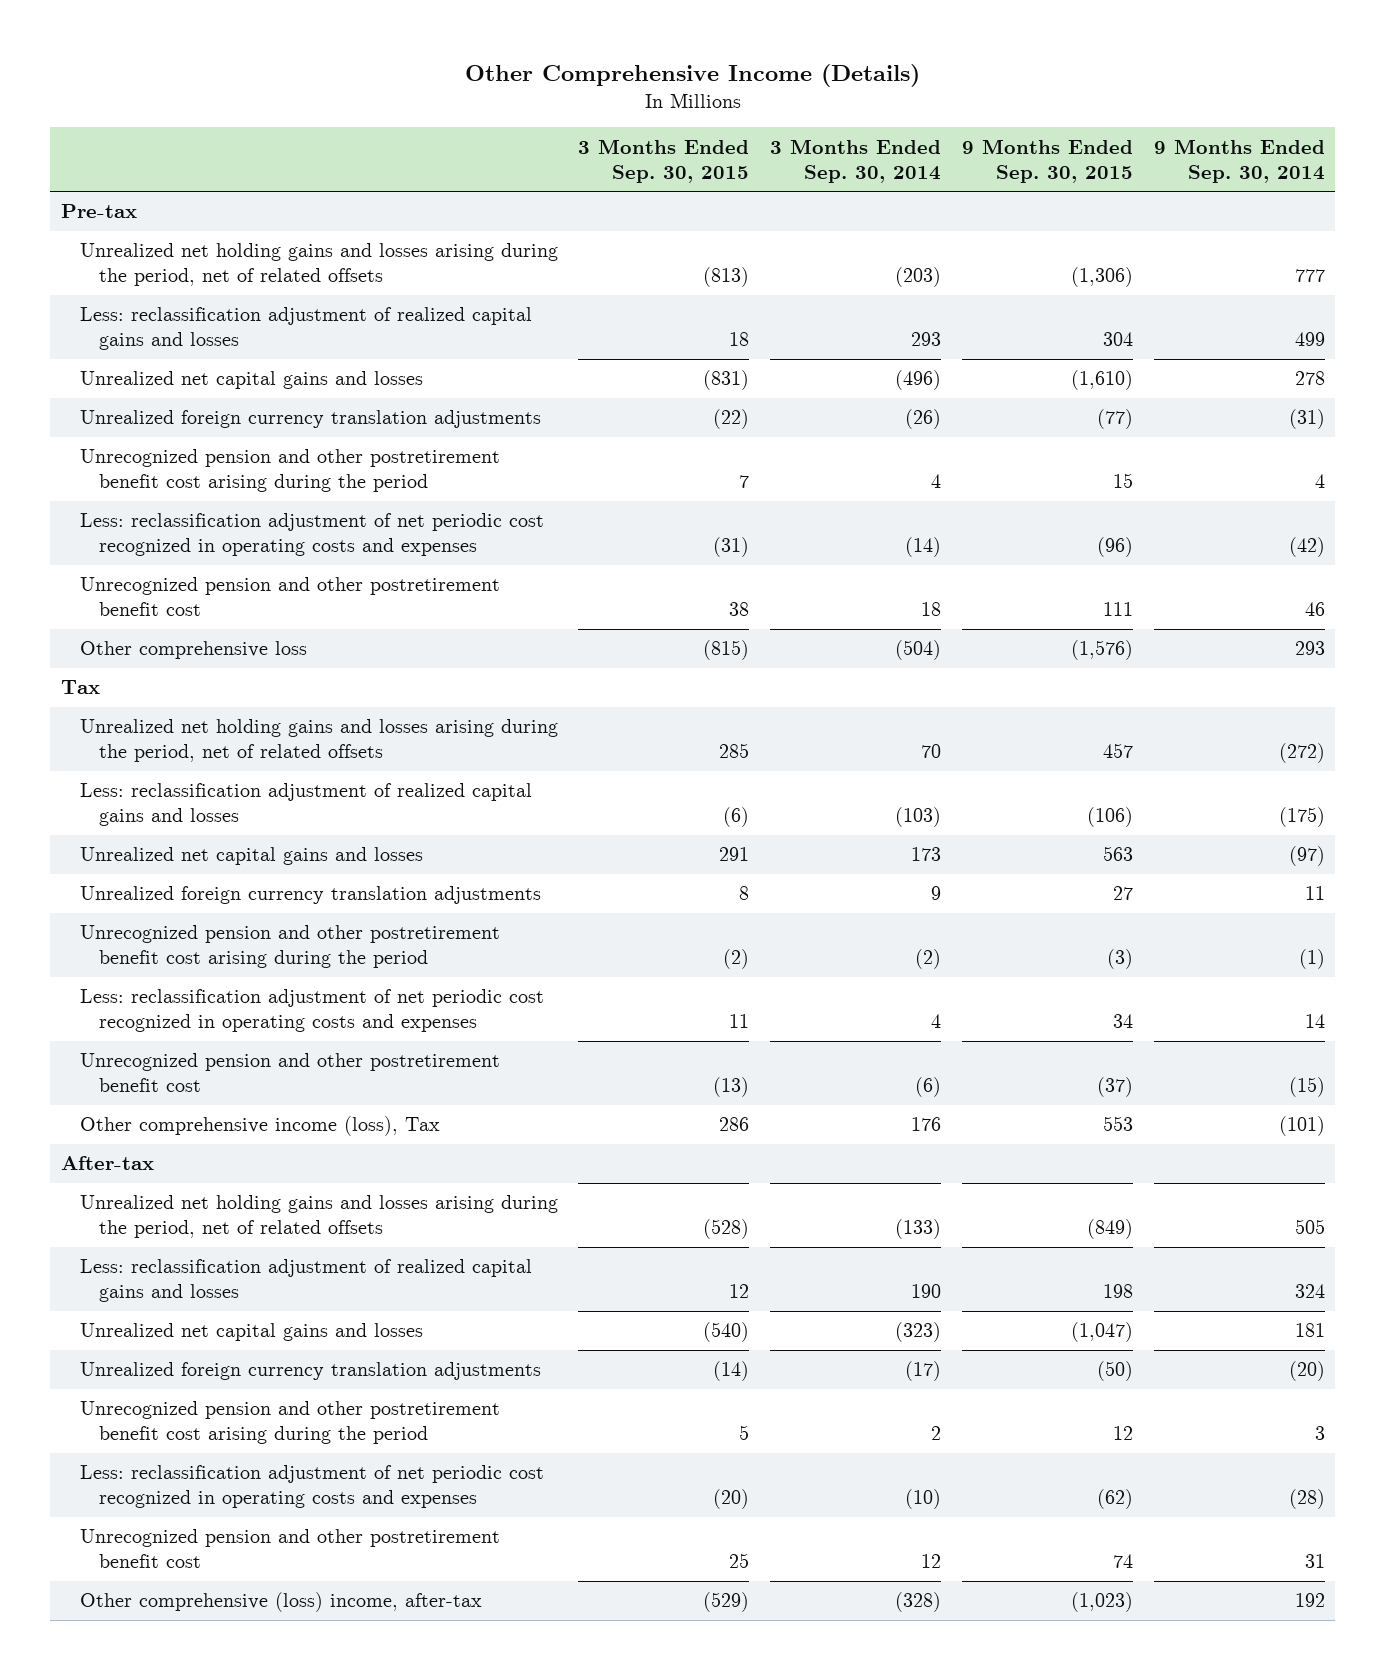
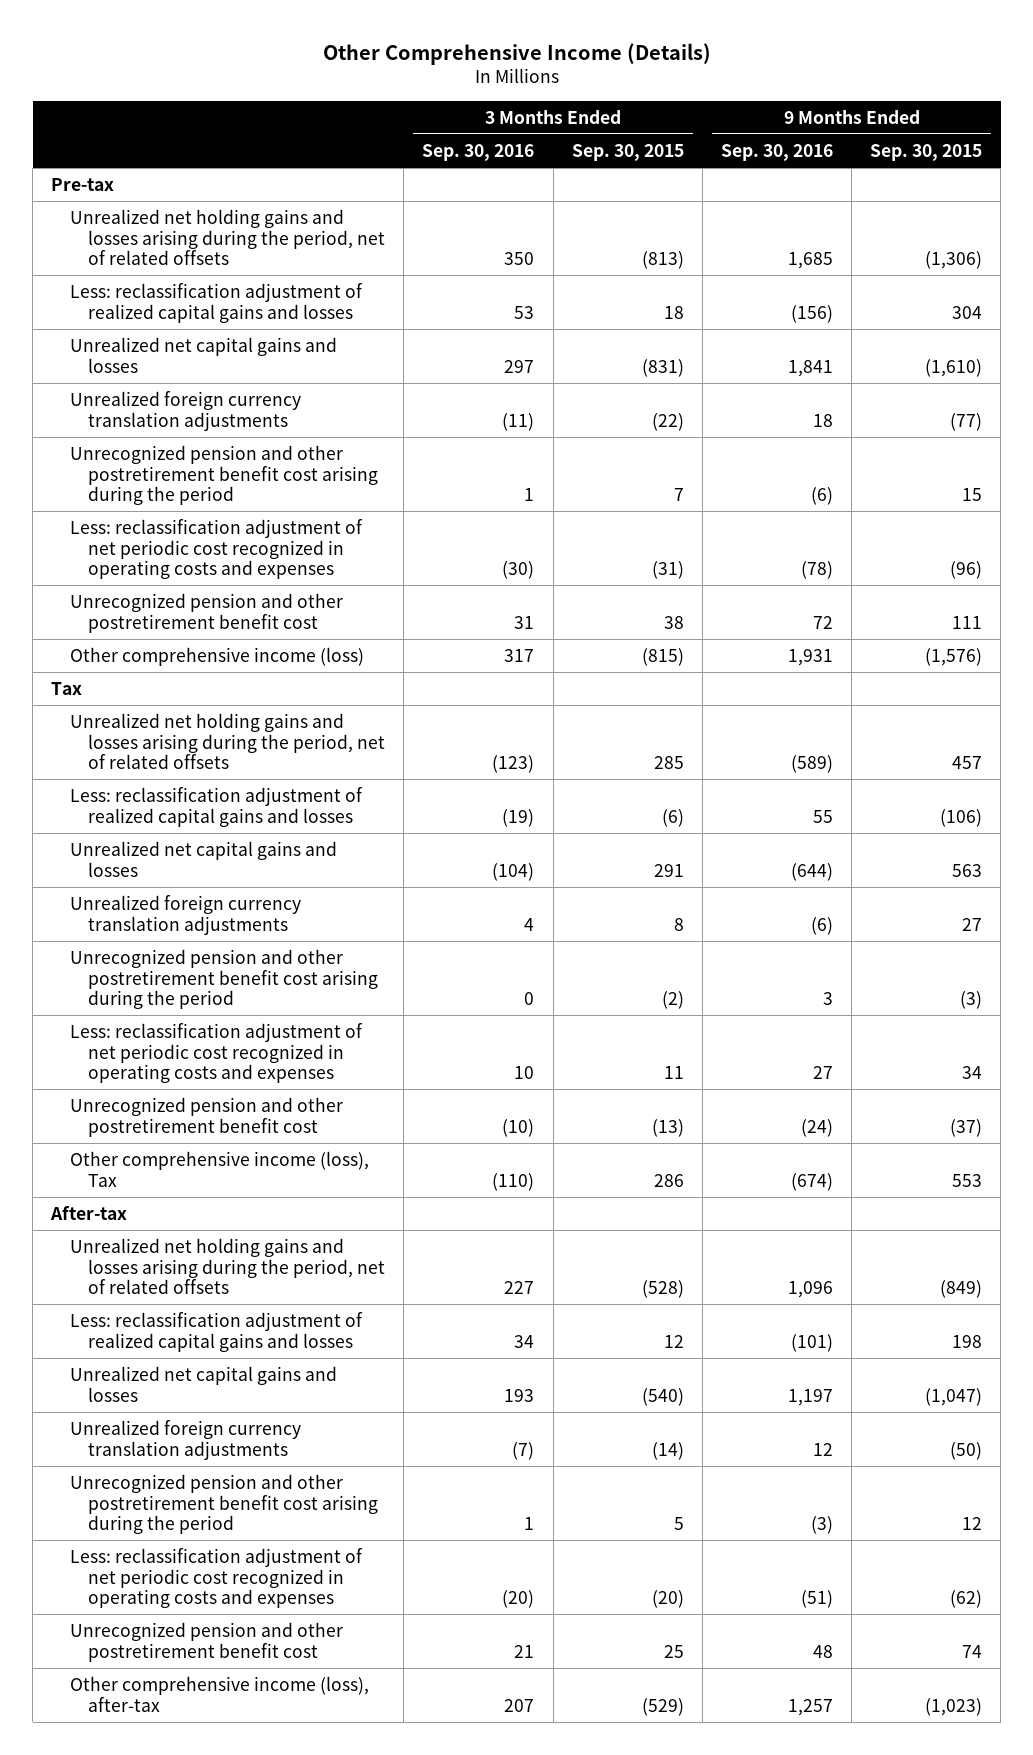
[770,138,942,183] 3 Months Ended Sep. 30, 2014 -> none
[1153,138,1325,183] 9 Months Ended Sep. 30, 2014 -> none
none -> [422,144,535,162] Sep. 30, 2016
none -> [720,144,833,162] Sep. 30, 2016
[79,641,307,660] Other comprehensive loss -> [69,647,364,667] Other comprehensive income (loss)
[79,1592,482,1613] Other comprehensive (loss) income, after-tax -> [69,1676,369,1712] Other comprehensive income (loss), after-tax

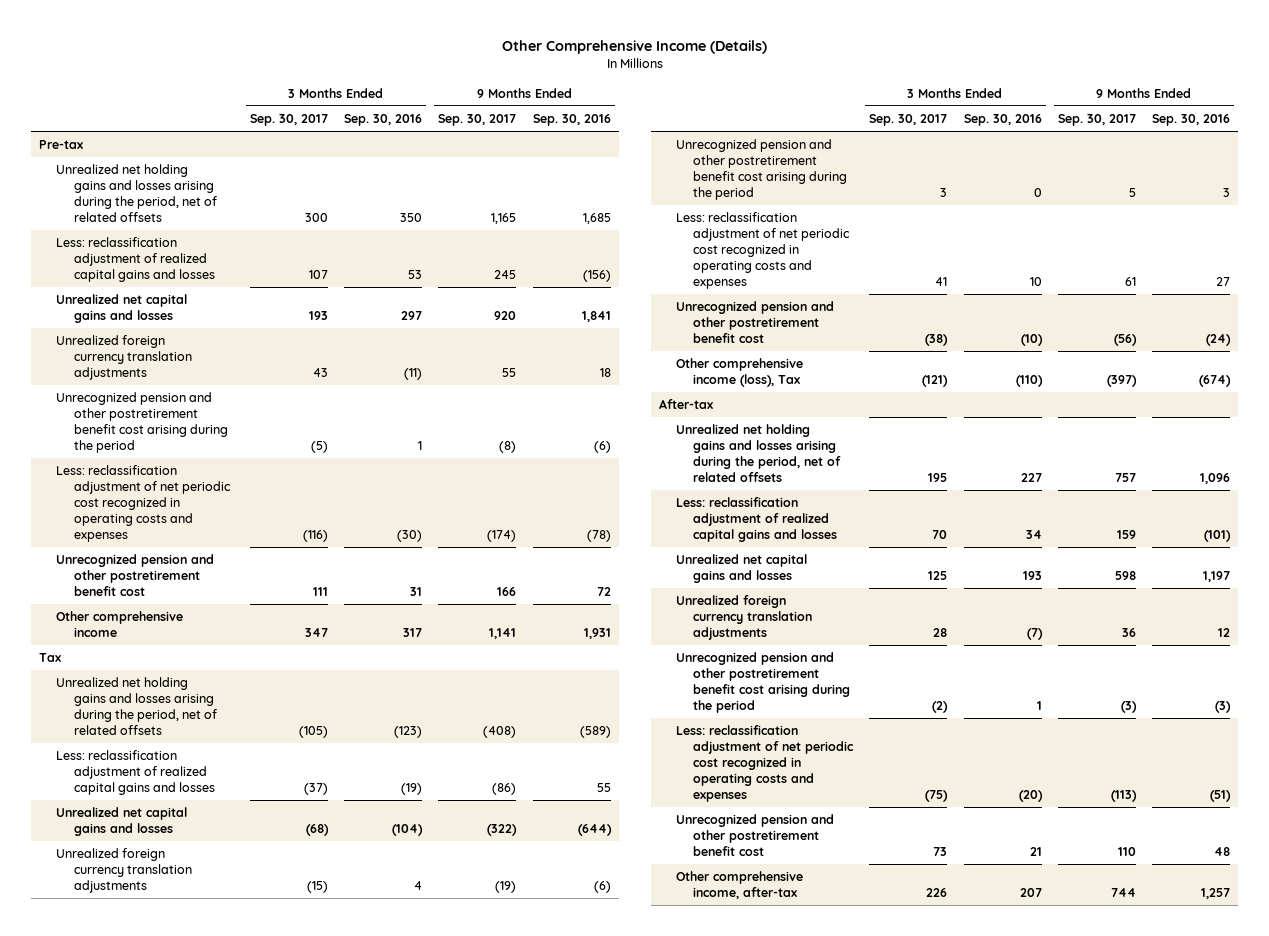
[571,144,684,162] Sep. 30, 2015 -> none
[870,144,983,162] Sep. 30, 2015 -> none
none -> [249,114,328,127] Sep. 30, 2017
none -> [438,114,517,127] Sep. 30, 2017
[69,647,364,667] Other comprehensive income (loss) -> [56,611,184,638] Other comprehensive income
[69,1676,369,1712] Other comprehensive income (loss), after-tax -> [675,871,803,900] Other comprehensive income, after-tax

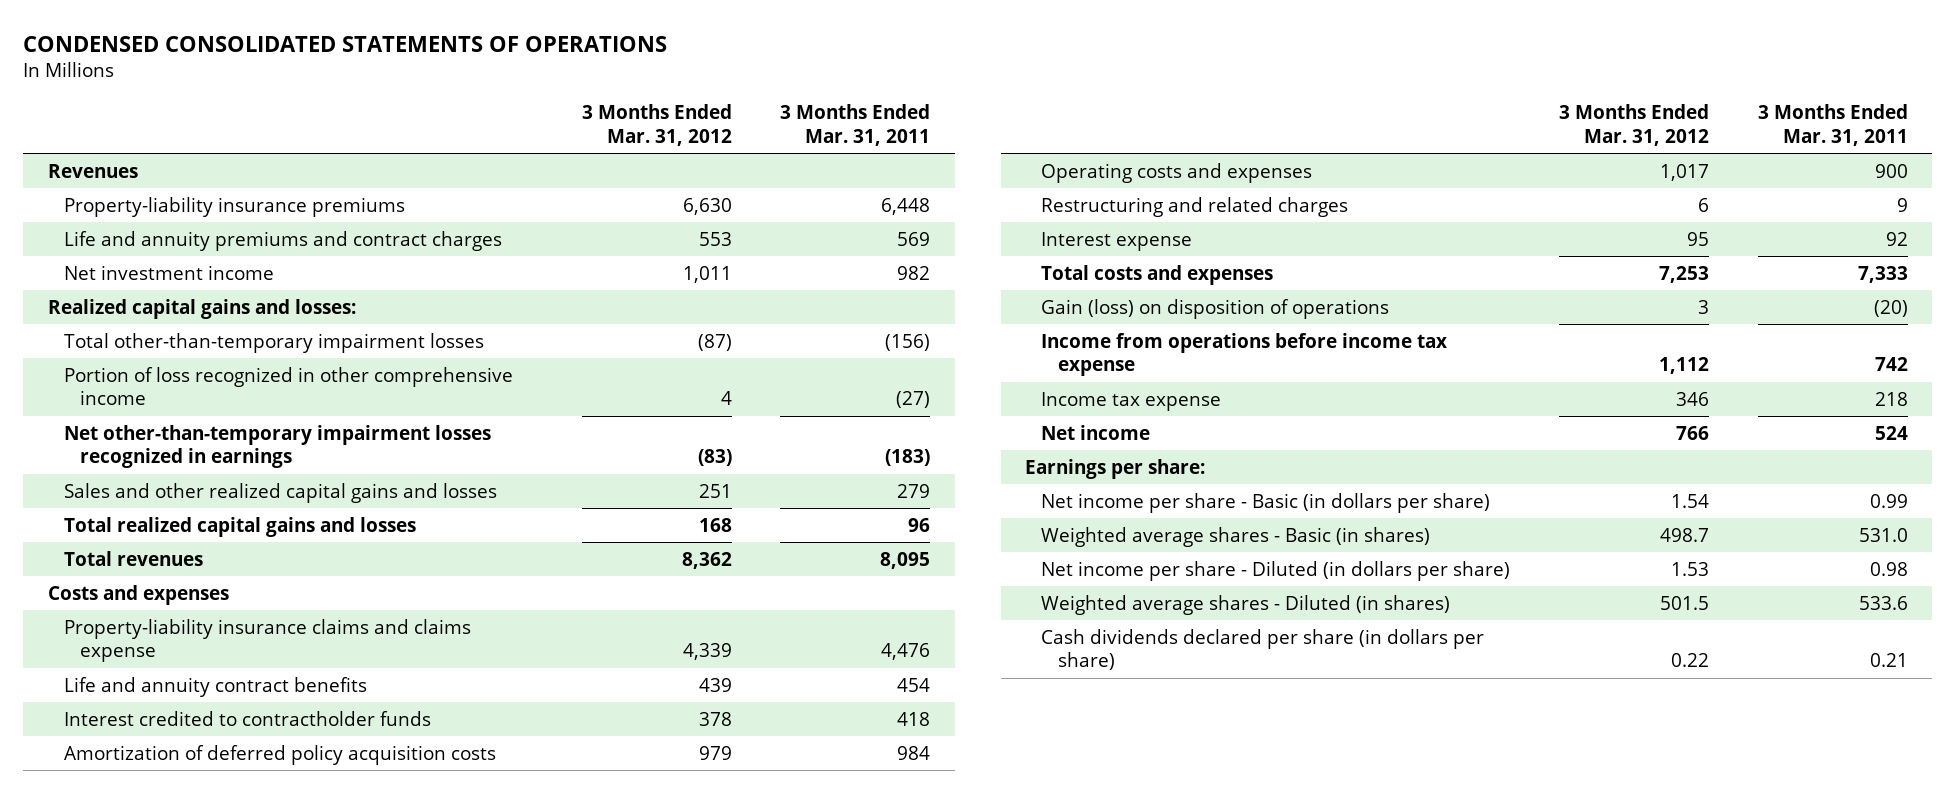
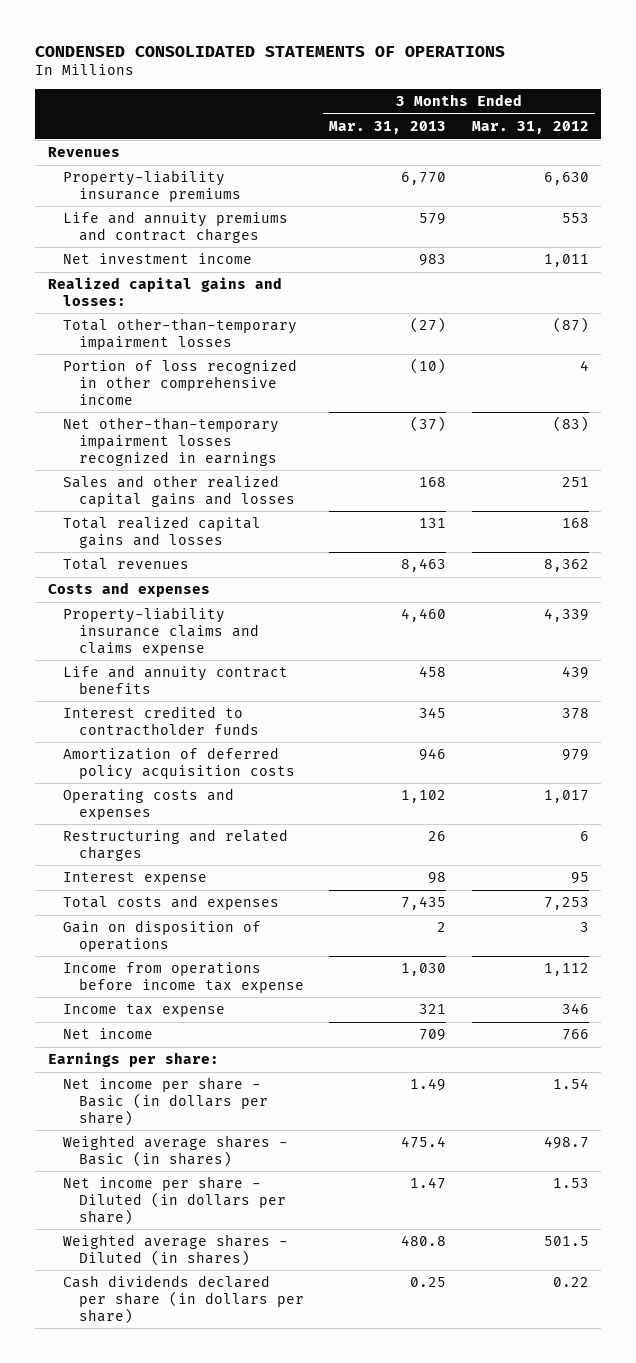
[780,104,931,146] 3 Months Ended Mar. 31, 2011 -> none
none -> [329,121,447,135] Mar. 31, 2013
[1041,298,1390,319] Gain (loss) on disposition of operations -> [63,920,262,952] Gain on disposition of operations

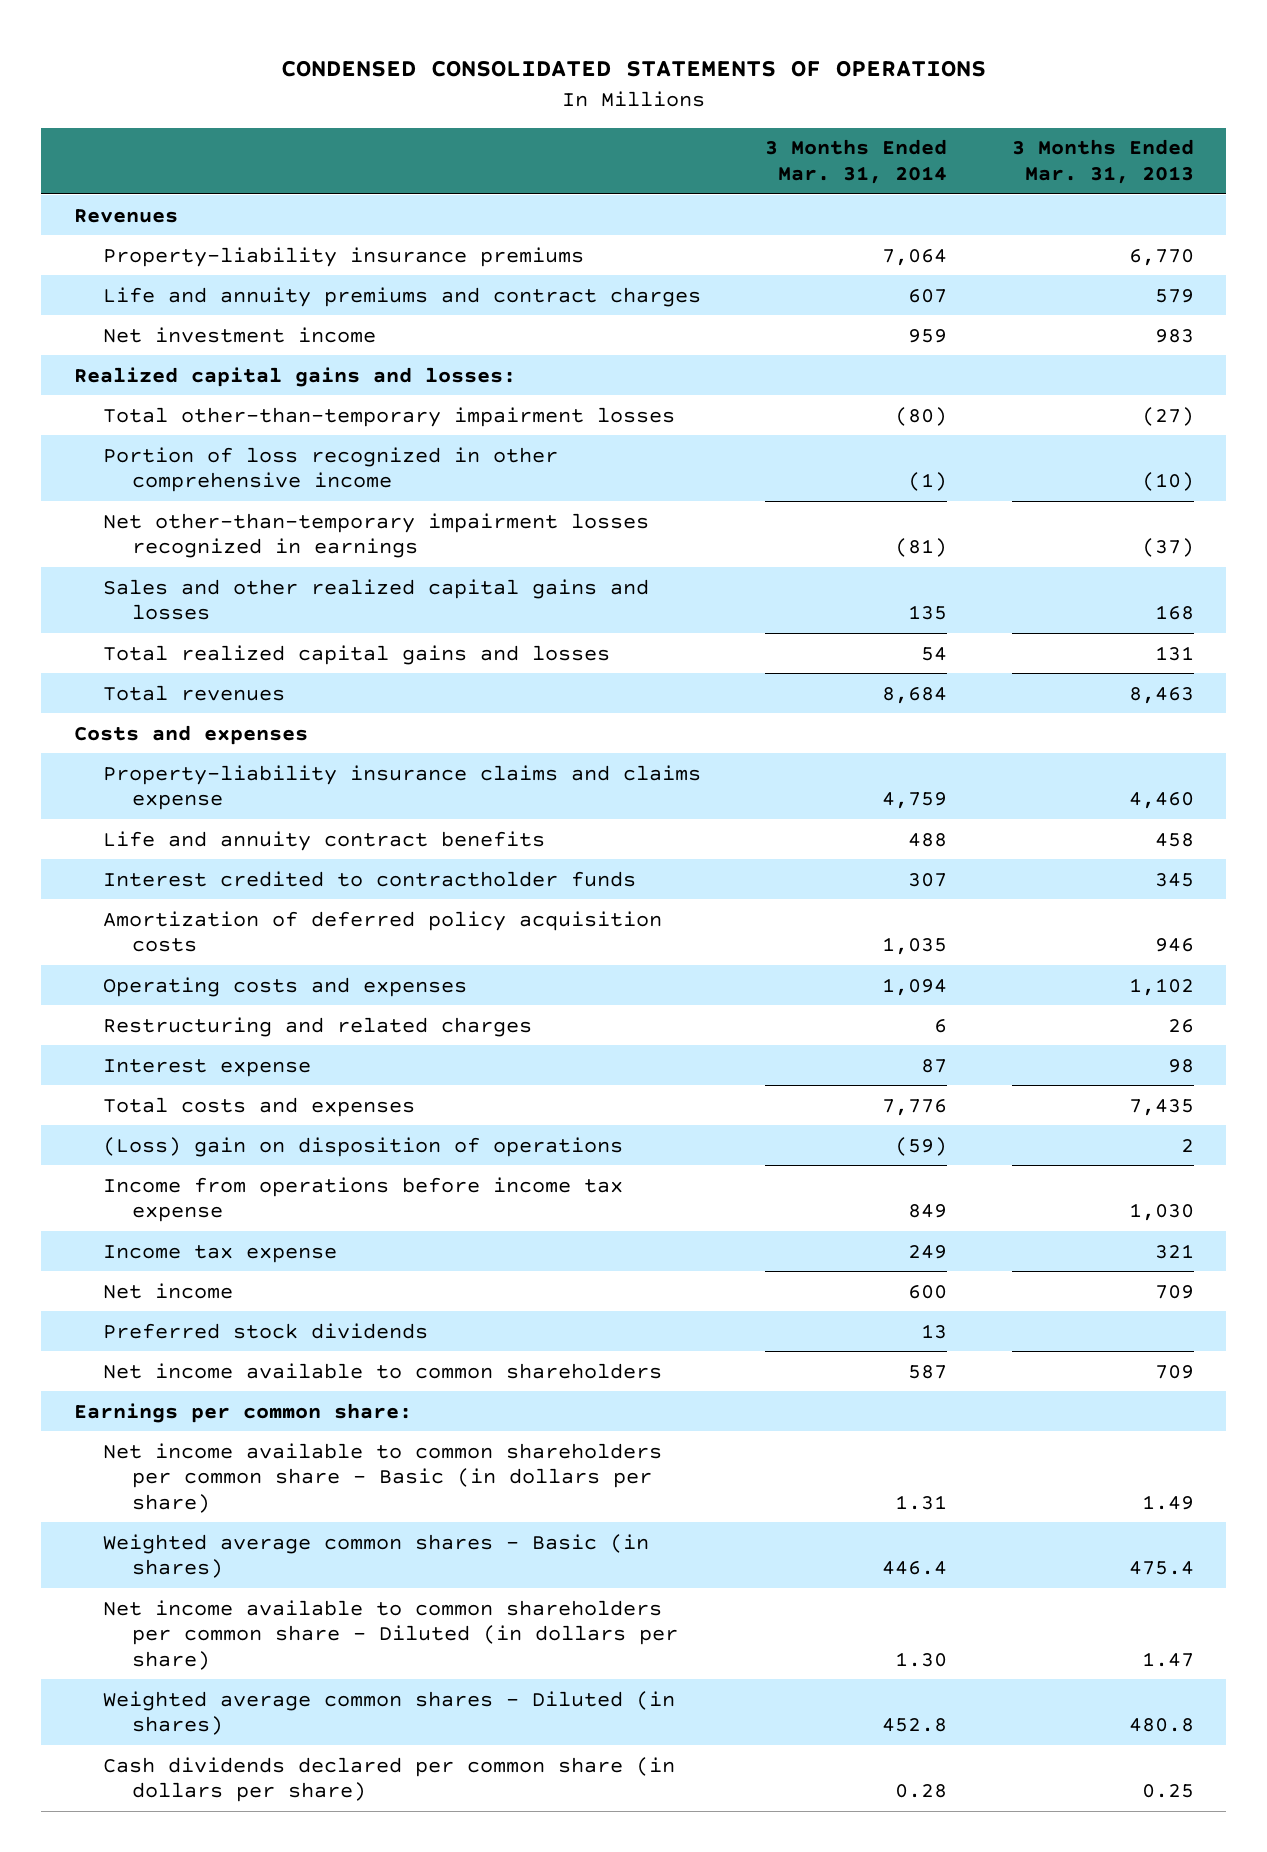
[471,121,589,135] Mar. 31, 2012 -> none
none -> [765,139,948,185] 3 Months Ended Mar. 31, 2014
[63,920,262,952] Gain on disposition of operations -> [102,1136,623,1157] (Loss) gain on disposition of operations
none -> [102,1322,428,1339] Preferred stock dividends
none -> [102,1362,662,1379] Net income available to common shareholders
[47,1052,219,1068] Earnings per share: -> [73,1402,412,1423] Earnings per common share:
[63,1077,269,1126] Net income per share - Basic (in dollars per share) -> [102,1442,662,1513] Net income available to common shareholders per common share - Basic (in dollars per share)
[63,1135,289,1167] Weighted average shares - Basic (in shares) -> [102,1533,649,1579] Weighted average common shares - Basic (in shares)
[63,1176,287,1225] Net income per share - Diluted (in dollars per share) -> [102,1599,679,1670] Net income available to common shareholders per common share - Diluted (in dollars per share)
[63,1234,289,1266] Weighted average shares - Diluted (in shares) -> [102,1690,675,1736] Weighted average common shares - Diluted (in shares)
[63,1275,305,1324] Cash dividends declared per share (in dollars per share) -> [102,1756,675,1803] Cash dividends declared per common share (in dollars per share)

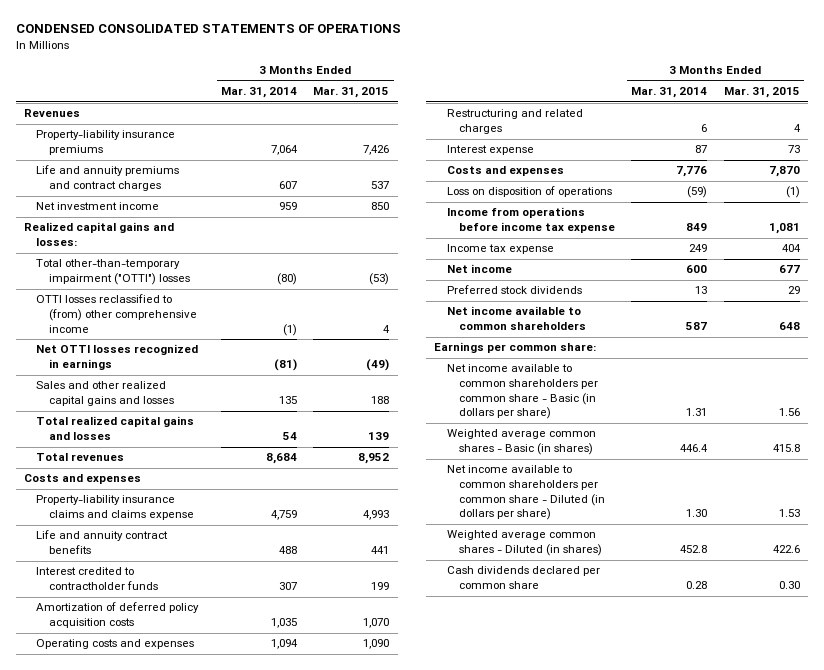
[1011,139,1194,185] 3 Months Ended Mar. 31, 2013 -> none
none -> [313,87,390,99] Mar. 31, 2015
[102,406,675,427] Total other-than-temporary impairment losses -> [36,259,190,286] Total other-than-temporary impairment ("OTTI") losses
[102,446,558,493] Portion of loss recognized in other comprehensive income -> [36,294,197,333] OTTI losses reclassified to (from) other comprehensive income
[102,512,649,559] Net other-than-temporary impairment losses recognized in earnings -> [36,344,199,371] Net OTTI losses recognized in earnings
[102,1096,415,1117] Total costs and expenses -> [446,166,564,177] Costs and expenses
[102,1136,623,1157] (Loss) gain on disposition of operations -> [446,186,612,198] Loss on disposition of operations
[102,1756,675,1803] Cash dividends declared per common share (in dollars per share) -> [446,566,600,590] Cash dividends declared per common share

